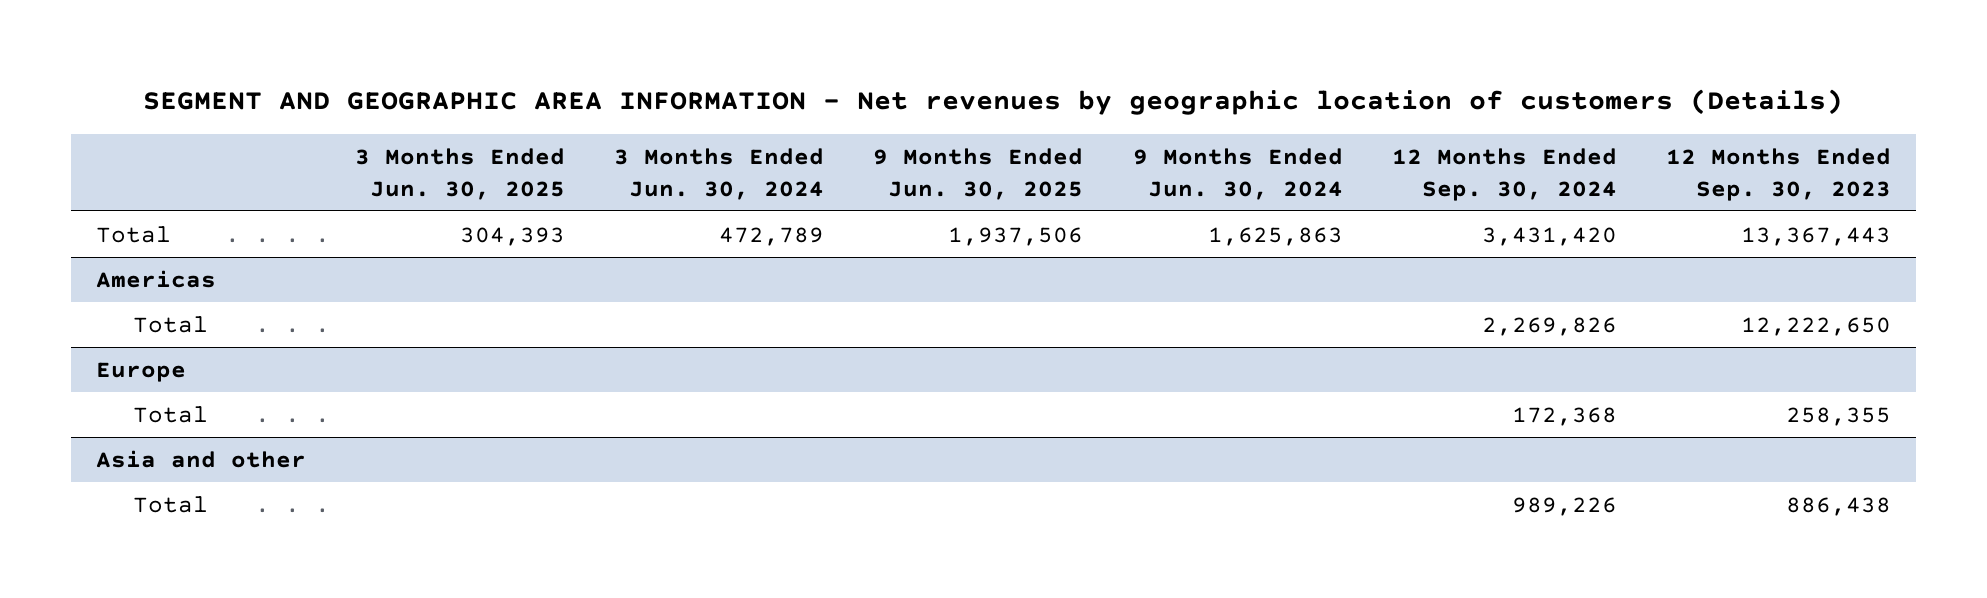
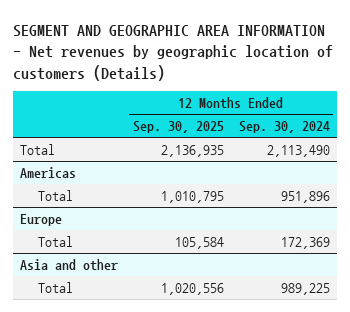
[354,147,565,200] 3 Months Ended Jun. 30, 2025 -> none
[614,147,825,200] 3 Months Ended Jun. 30, 2024 -> none
[873,147,1084,200] 9 Months Ended Jun. 30, 2025 -> none
[1132,147,1343,200] 9 Months Ended Jun. 30, 2024 -> none
[1666,147,1892,201] 12 Months Ended Sep. 30, 2023 -> none
none -> [132,121,224,134] Sep. 30, 2025
[1481,226,1617,246] 3,431,420 -> [266,144,330,157] 2,113,490
[1481,316,1617,336] 2,269,826 -> [280,190,330,203] 951,896
[1511,406,1617,426] 172,368 -> [280,236,330,249] 172,369
[1511,496,1617,516] 989,226 -> [280,282,330,295] 989,225

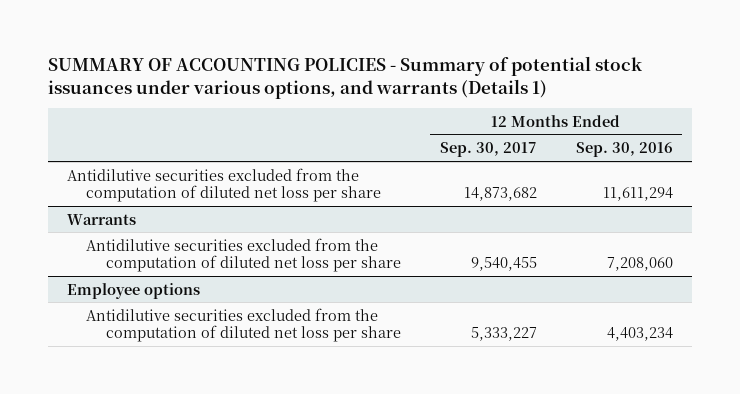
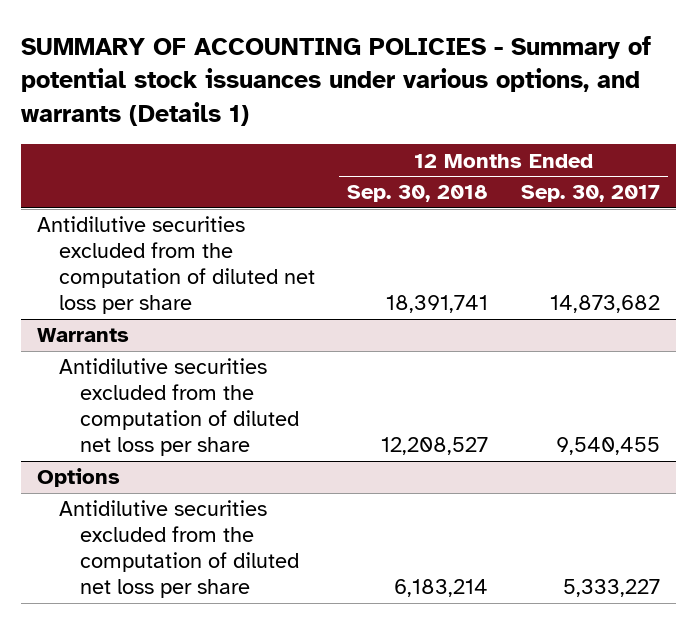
[575,142,673,158] Sep. 30, 2016 -> none
none -> [347,185,489,203] Sep. 30, 2018
[67,282,201,299] Employee options -> [36,468,120,488] Options

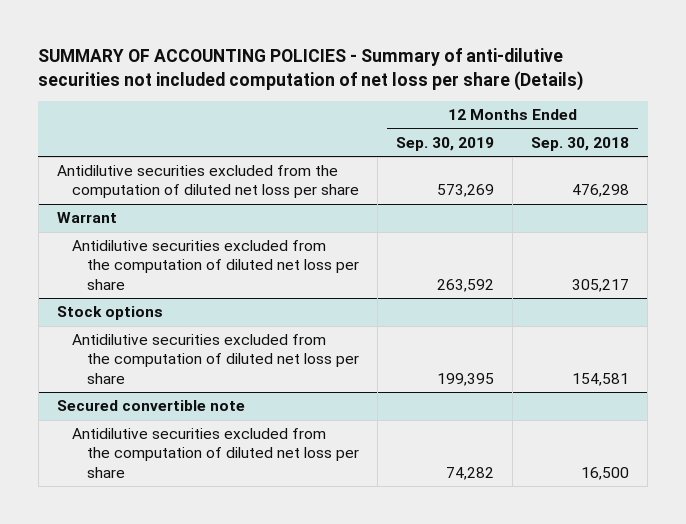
[20,35,651,127] SUMMARY OF ACCOUNTING POLICIES - Summary of potential stock issuances under various options, and warrants (Details 1) -> [38,47,584,91] SUMMARY OF ACCOUNTING POLICIES - Summary of anti-dilutive securities not included computation of net loss per share (Details)
[521,185,661,203] Sep. 30, 2017 -> none
none -> [395,136,494,151] Sep. 30, 2019
[386,295,489,314] 18,391,741 -> [572,184,630,198] 476,298
[36,328,129,343] Warrants -> [56,212,117,224] Warrant
[381,437,489,456] 12,208,527 -> [572,278,630,292] 305,217
[36,468,120,488] Options -> [56,306,163,321] Stock options
[394,579,489,598] 6,183,214 -> [572,372,630,386] 154,581
none -> [56,400,245,412] Secured convertible note
none -> [71,428,359,478] Antidilutive securities excluded from the computation of diluted net loss per share

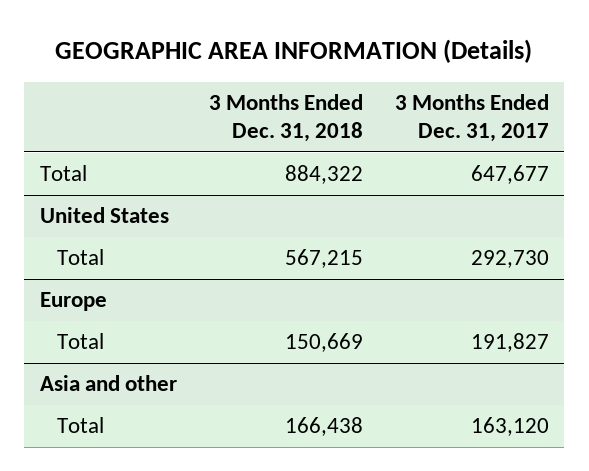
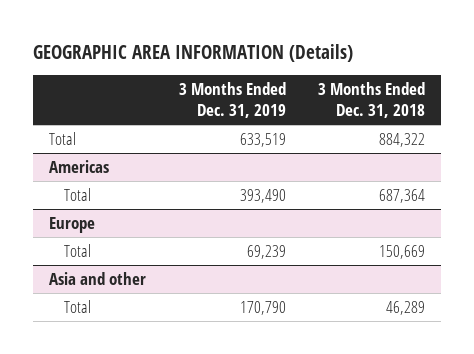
[394,94,549,143] 3 Months Ended Dec. 31, 2017 -> none
none -> [178,82,286,118] 3 Months Ended Dec. 31, 2019
[40,207,170,224] United States -> [49,160,110,174] Americas
[284,249,363,269] 567,215 -> [378,189,425,204] 687,364
[284,417,363,437] 166,438 -> [385,301,425,316] 46,289

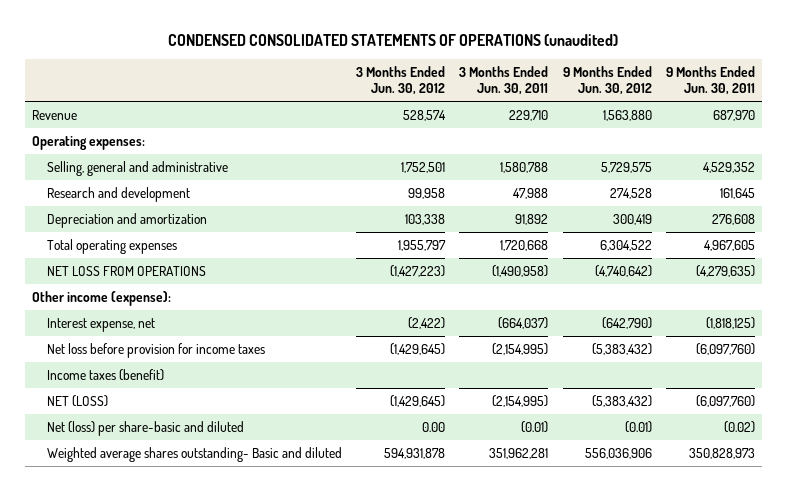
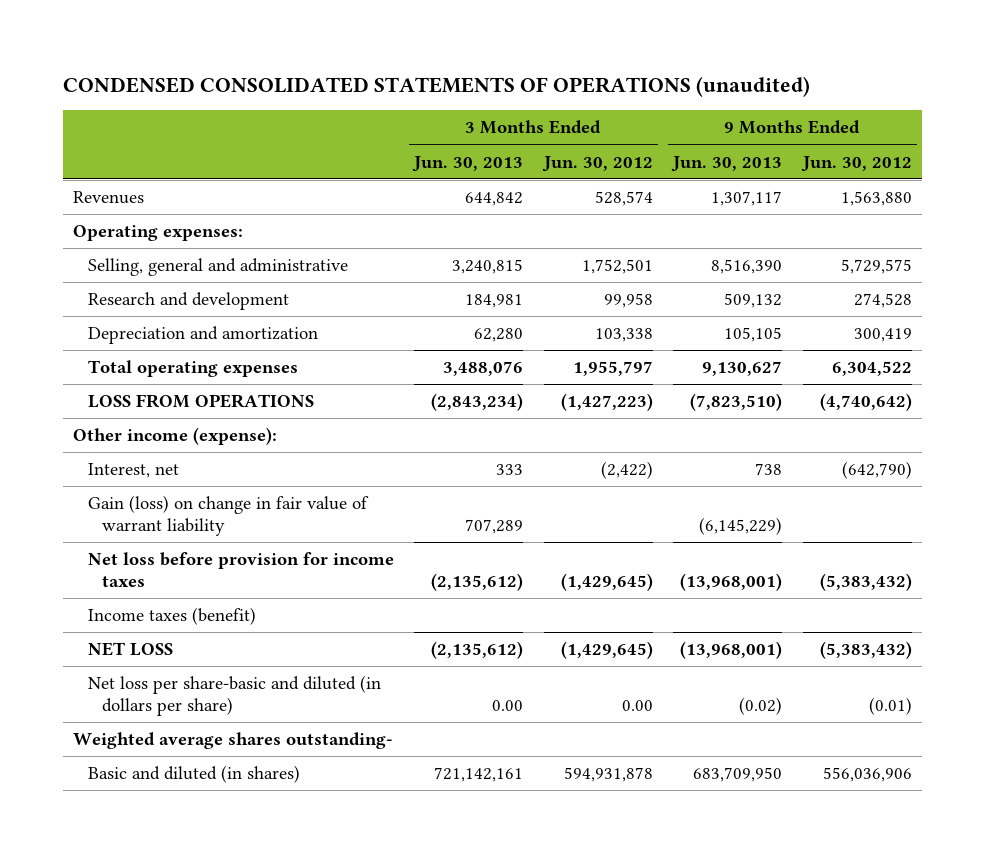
[459,66,549,95] 3 Months Ended Jun. 30, 2011 -> none
[665,66,755,95] 9 Months Ended Jun. 30, 2011 -> none
none -> [412,155,524,172] Jun. 30, 2013
none -> [671,155,783,172] Jun. 30, 2013
[32,109,78,120] Revenue -> [73,191,145,205] Revenues
[46,265,206,276] NET LOSS FROM OPERATIONS -> [87,394,314,409] LOSS FROM OPERATIONS
[46,317,155,332] Interest expense, net -> [87,463,179,479] Interest, net
none -> [87,495,369,536] Gain (loss) on change in fair value of warrant liability
[46,394,108,407] NET (LOSS) -> [87,642,173,657] NET LOSS
[46,420,244,436] Net (loss) per share-basic and diluted -> [87,675,381,716] Net loss per share-basic and diluted (in dollars per share)
none -> [73,732,394,750] Weighted average shares outstanding-
[46,446,342,462] Weighted average shares outstanding- Basic and diluted -> [87,765,300,784] Basic and diluted (in shares)

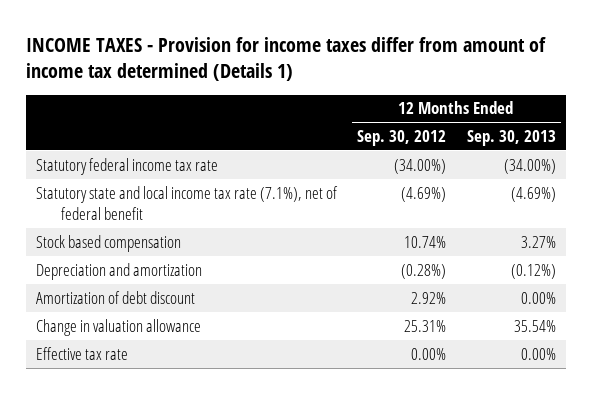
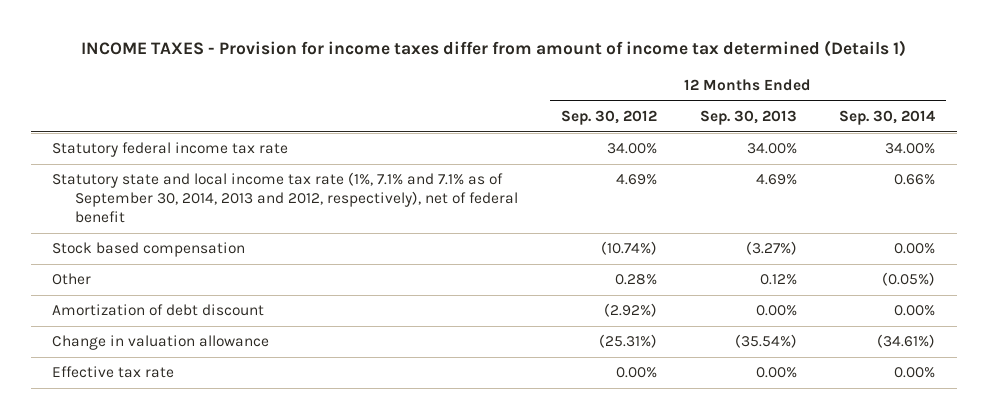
none -> [839,110,936,126] Sep. 30, 2014
[35,262,202,280] Depreciation and amortization -> none
[394,158,447,174] (34.00%) -> [606,143,657,155] 34.00%
[503,158,556,174] (34.00%) -> [746,143,797,155] 34.00%
[35,185,338,220] Statutory state and local income tax rate (7.1%), net of federal benefit -> [51,172,519,223] Statutory state and local income tax rate (1%, 7.1% and 7.1% as of September 30, 2014, 2013 and 2012, respectively), net of federal benefit
[401,186,447,202] (4.69%) -> [615,174,657,186] 4.69%
[510,186,556,202] (4.69%) -> [755,174,797,186] 4.69%
[404,235,447,248] 10.74% -> [600,241,657,256] (10.74%)
[520,235,556,248] 3.27% -> [745,241,797,256] (3.27%)
none -> [51,273,91,286] Other
[411,291,447,304] 2.92% -> [603,303,657,318] (2.92%)
[404,319,447,332] 25.31% -> [598,334,657,349] (25.31%)
[513,319,556,332] 35.54% -> [734,334,797,349] (35.54%)

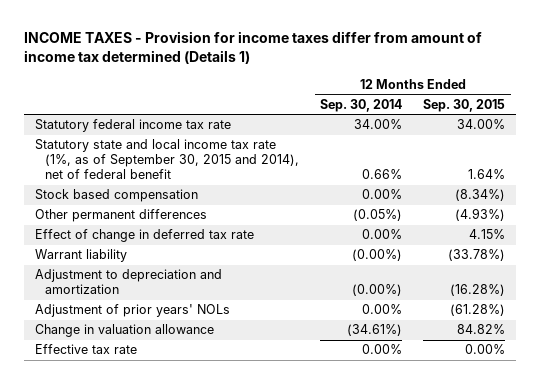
[560,110,657,126] Sep. 30, 2012 -> none
[699,110,797,126] Sep. 30, 2013 -> none
none -> [423,98,506,112] Sep. 30, 2015
[51,172,519,223] Statutory state and local income tax rate (1%, 7.1% and 7.1% as of September 30, 2014, 2013 and 2012, respectively), net of federal benefit -> [34,139,300,180] Statutory state and local income tax rate (1%, as of September 30, 2015 and 2014), net of federal benefit
[51,304,264,317] Amortization of debt discount -> none
[51,273,91,286] Other -> [34,209,207,223] Other permanent differences
none -> [34,229,254,243] Effect of change in deferred tax rate
none -> [34,249,127,263] Warrant liability
none -> [34,269,222,295] Adjustment to depreciation and amortization
none -> [34,304,230,318] Adjustment of prior years' NOLs

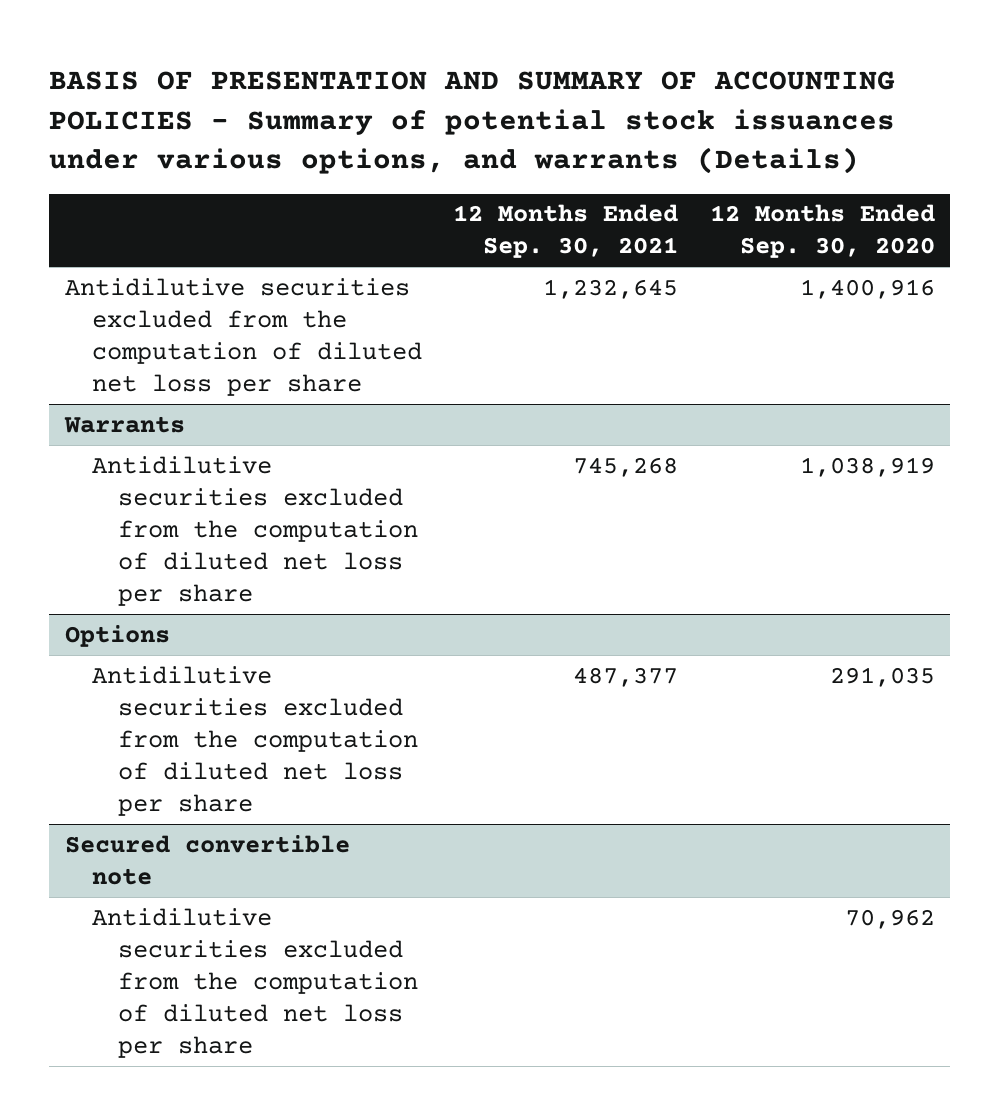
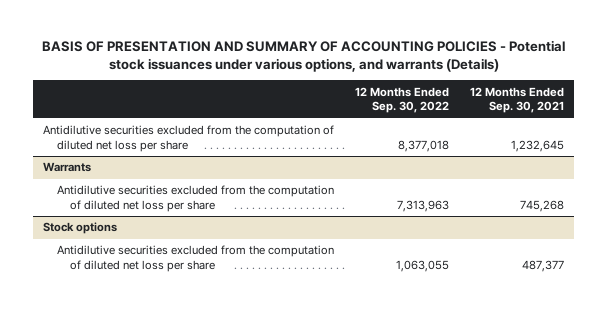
[49,70,896,175] BASIS OF PRESENTATION AND SUMMARY OF ACCOUNTING POLICIES - Summary of potential stock issuances under various options, and warrants (Details) -> [41,39,565,72] BASIS OF PRESENTATION AND SUMMARY OF ACCOUNTING POLICIES - Potential stock issuances under various options, and warrants (Details)
[709,204,935,259] 12 Months Ended Sep. 30, 2020 -> none
none -> [355,86,450,114] 12 Months Ended Sep. 30, 2022
[65,624,171,647] Options -> [43,222,118,235] Stock options
[65,834,351,885] Secured convertible note -> none
[91,907,418,1058] Antidilutive securities excluded from the computation of diluted net loss per share -> none

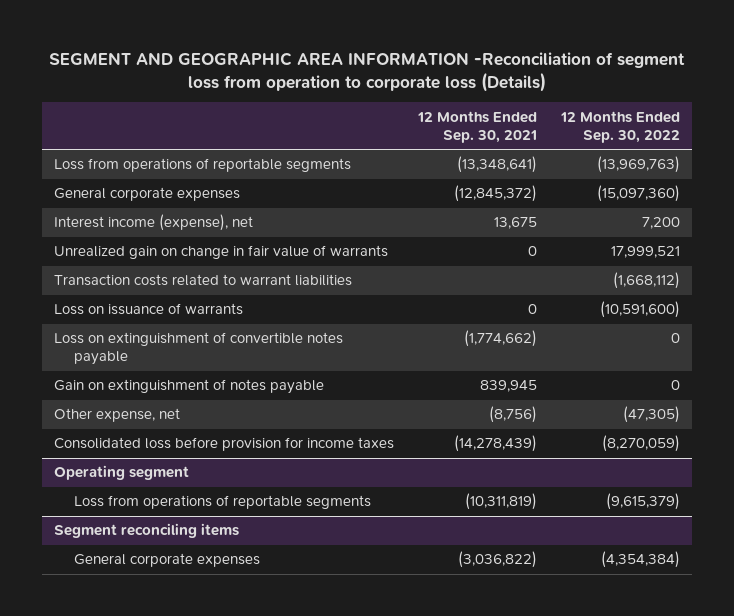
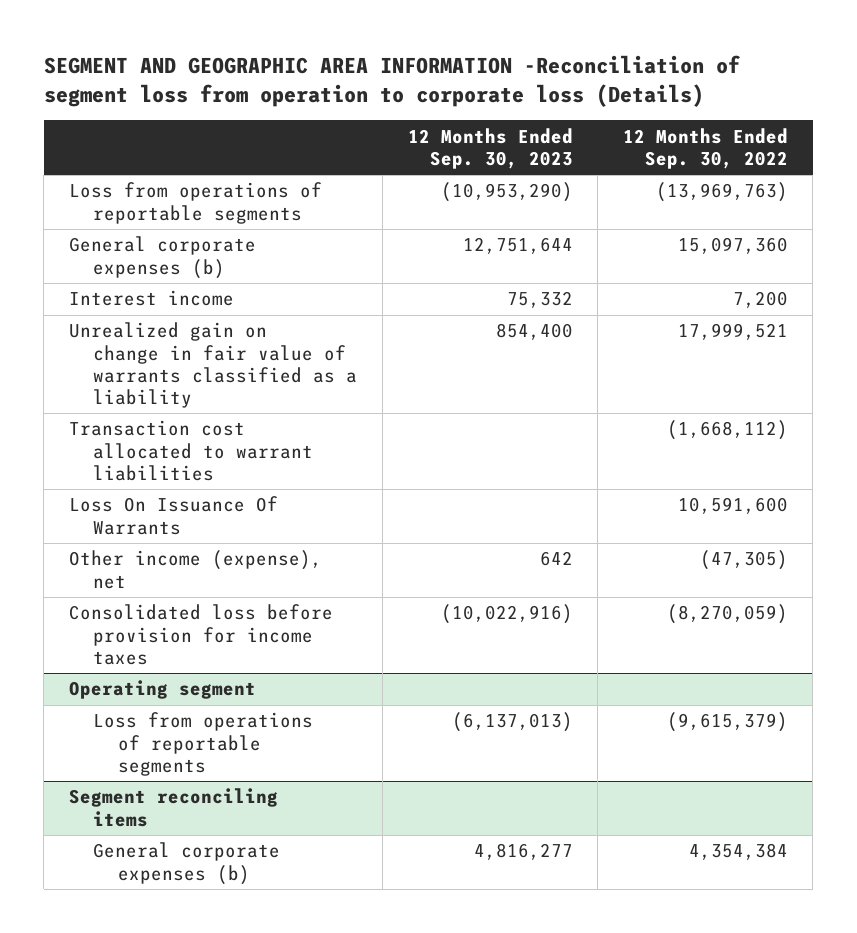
[416,110,537,143] 12 Months Ended Sep. 30, 2021 -> none
none -> [407,127,573,169] 12 Months Ended Sep. 30, 2023
[53,332,343,366] Loss on extinguishment of convertible notes payable -> none
[53,379,324,395] Gain on extinguishment of notes payable -> none
[53,187,240,202] General corporate expenses -> [68,236,256,279] General corporate expenses (b)
[596,185,680,203] (15,097,360) -> [677,237,788,255] 15,097,360
[53,214,253,232] Interest income (expense), net -> [68,290,234,307] Interest income
[53,245,388,260] Unrealized gain on change in fair value of warrants -> [68,322,358,409] Unrealized gain on change in fair value of warrants classified as a liability
[53,274,352,287] Transaction costs related to warrant liabilities -> [68,420,314,481] Transaction cost allocated to warrant liabilities
[53,303,243,316] Loss on issuance of warrants -> [68,496,278,535] Loss On Issuance Of Warrants
[599,301,680,319] (10,591,600) -> [677,497,788,515] 10,591,600
[53,408,180,423] Other expense, net -> [68,550,322,589] Other income (expense), net
[73,553,260,568] General corporate expenses -> [93,842,281,885] General corporate expenses (b)
[600,551,680,569] (4,354,384) -> [688,843,788,861] 4,354,384

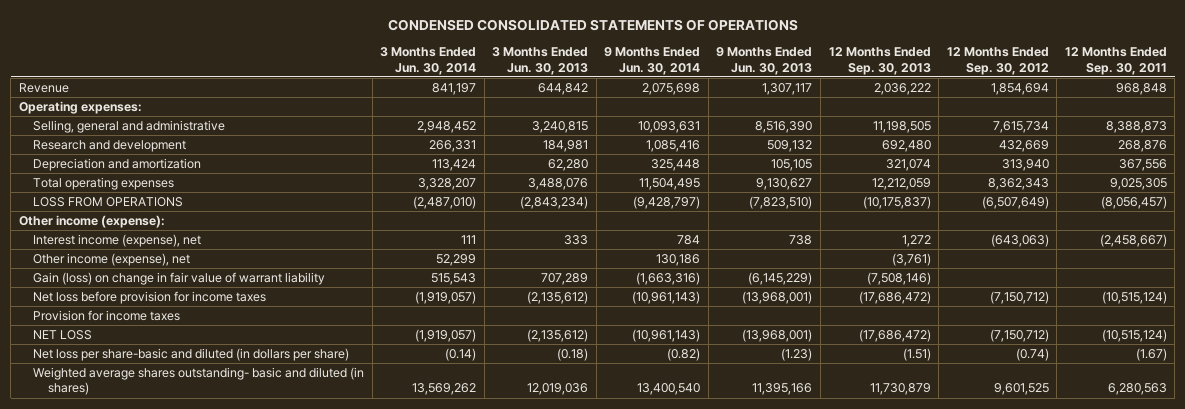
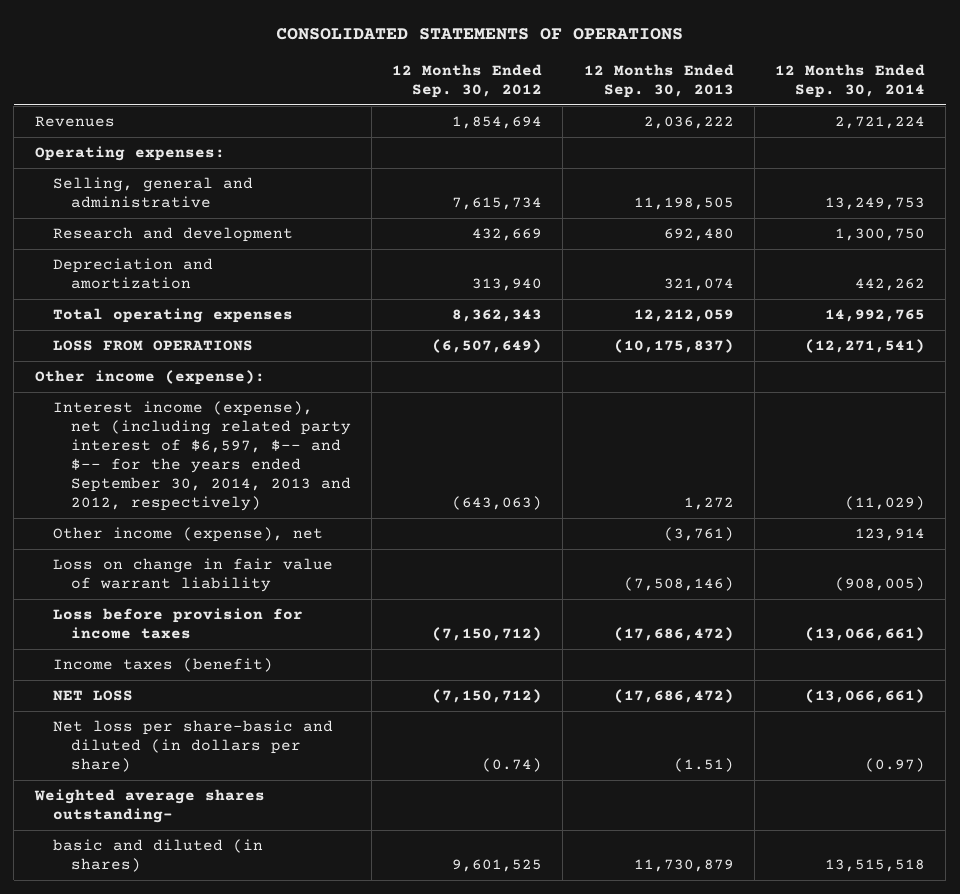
[387,18,798,31] CONDENSED CONSOLIDATED STATEMENTS OF OPERATIONS -> [275,27,683,40] CONSOLIDATED STATEMENTS OF OPERATIONS
[380,46,477,75] 3 Months Ended Jun. 30, 2014 -> none
[492,46,589,75] 3 Months Ended Jun. 30, 2013 -> none
[604,46,701,75] 9 Months Ended Jun. 30, 2014 -> none
[716,46,813,75] 9 Months Ended Jun. 30, 2013 -> none
[1064,46,1167,75] 12 Months Ended Sep. 30, 2011 -> none
none -> [775,63,926,98] 12 Months Ended Sep. 30, 2014
[18,82,69,93] Revenue -> [34,115,115,127] Revenues
[33,233,202,247] Interest income (expense), net -> [52,400,351,511] Interest income (expense), net (including related party interest of $6,597, $-- and $-- for the years ended September 30, 2014, 2013 and 2012, respectively)
[33,271,326,285] Gain (loss) on change in fair value of warrant liability -> [52,557,333,592] Loss on change in fair value of warrant liability
[33,290,267,304] Net loss before provision for income taxes -> [52,607,303,639] Loss before provision for income taxes
[33,309,181,321] Provision for income taxes -> [52,657,273,672] Income taxes (benefit)
none -> [33,788,265,823] Weighted average shares outstanding-
[33,366,365,396] Weighted average shares outstanding- basic and diluted (in shares) -> [52,838,263,872] basic and diluted (in shares)

